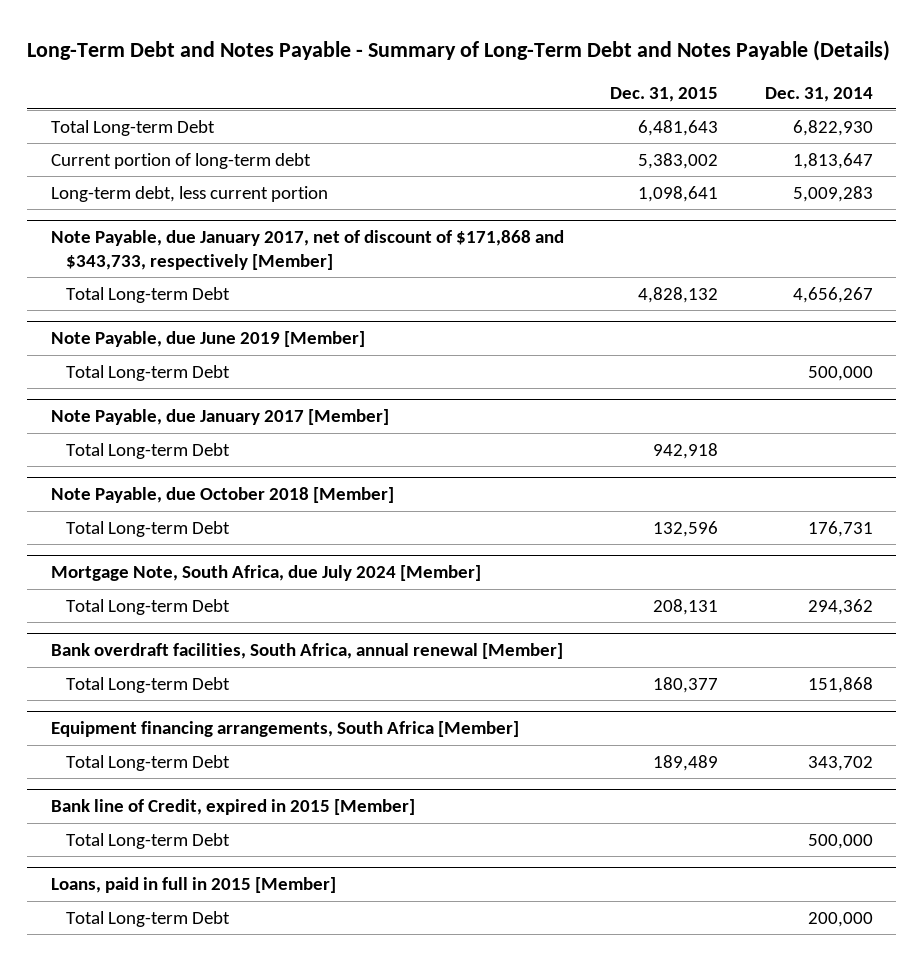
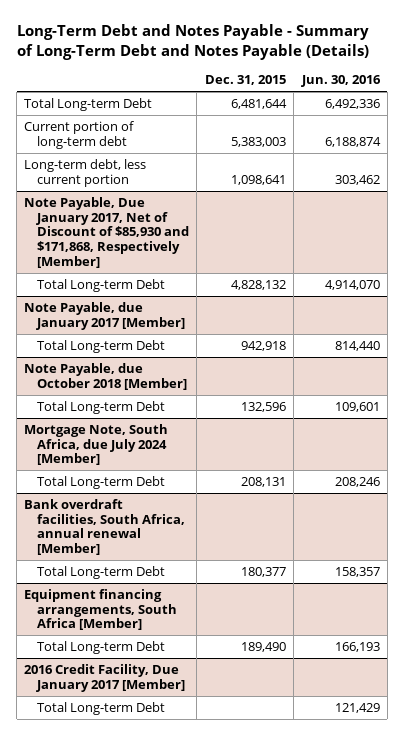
[764,86,873,102] Dec. 31, 2014 -> none
none -> [300,75,381,88] Jun. 30, 2016
[638,119,719,136] 6,481,643 -> [230,98,287,109] 6,481,644
[638,152,719,169] 5,383,002 -> [230,136,286,147] 5,383,003
[50,230,564,271] Note Payable, due January 2017, net of discount of $171,868 and $343,733, respectively [Member] -> [24,196,189,268] Note Payable, Due January 2017, Net of Discount of $85,930 and $171,868, Respectively [Member]
[50,331,365,348] Note Payable, due June 2019 [Member] -> none
[66,364,231,381] Total Long-term Debt -> none
[50,799,415,816] Bank line of Credit, expired in 2015 [Member] -> none
[66,832,231,849] Total Long-term Debt -> none
[50,877,336,894] Loans, paid in full in 2015 [Member] -> none
[653,754,719,771] 189,489 -> [240,641,286,652] 189,490
none -> [24,663,185,692] 2016 Credit Facility, Due January 2017 [Member]

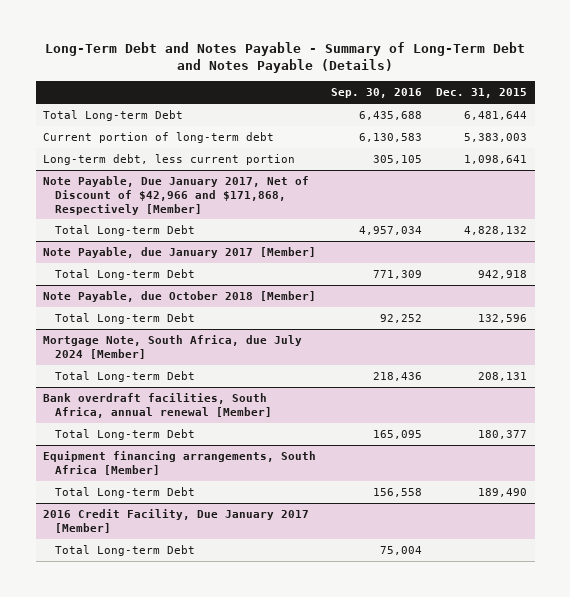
[300,75,381,88] Jun. 30, 2016 -> none
none -> [330,88,422,99] Sep. 30, 2016
[24,196,189,268] Note Payable, Due January 2017, Net of Discount of $85,930 and $171,868, Respectively [Member] -> [42,175,309,215] Note Payable, Due January 2017, Net of Discount of $42,966 and $171,868, Respectively [Member]

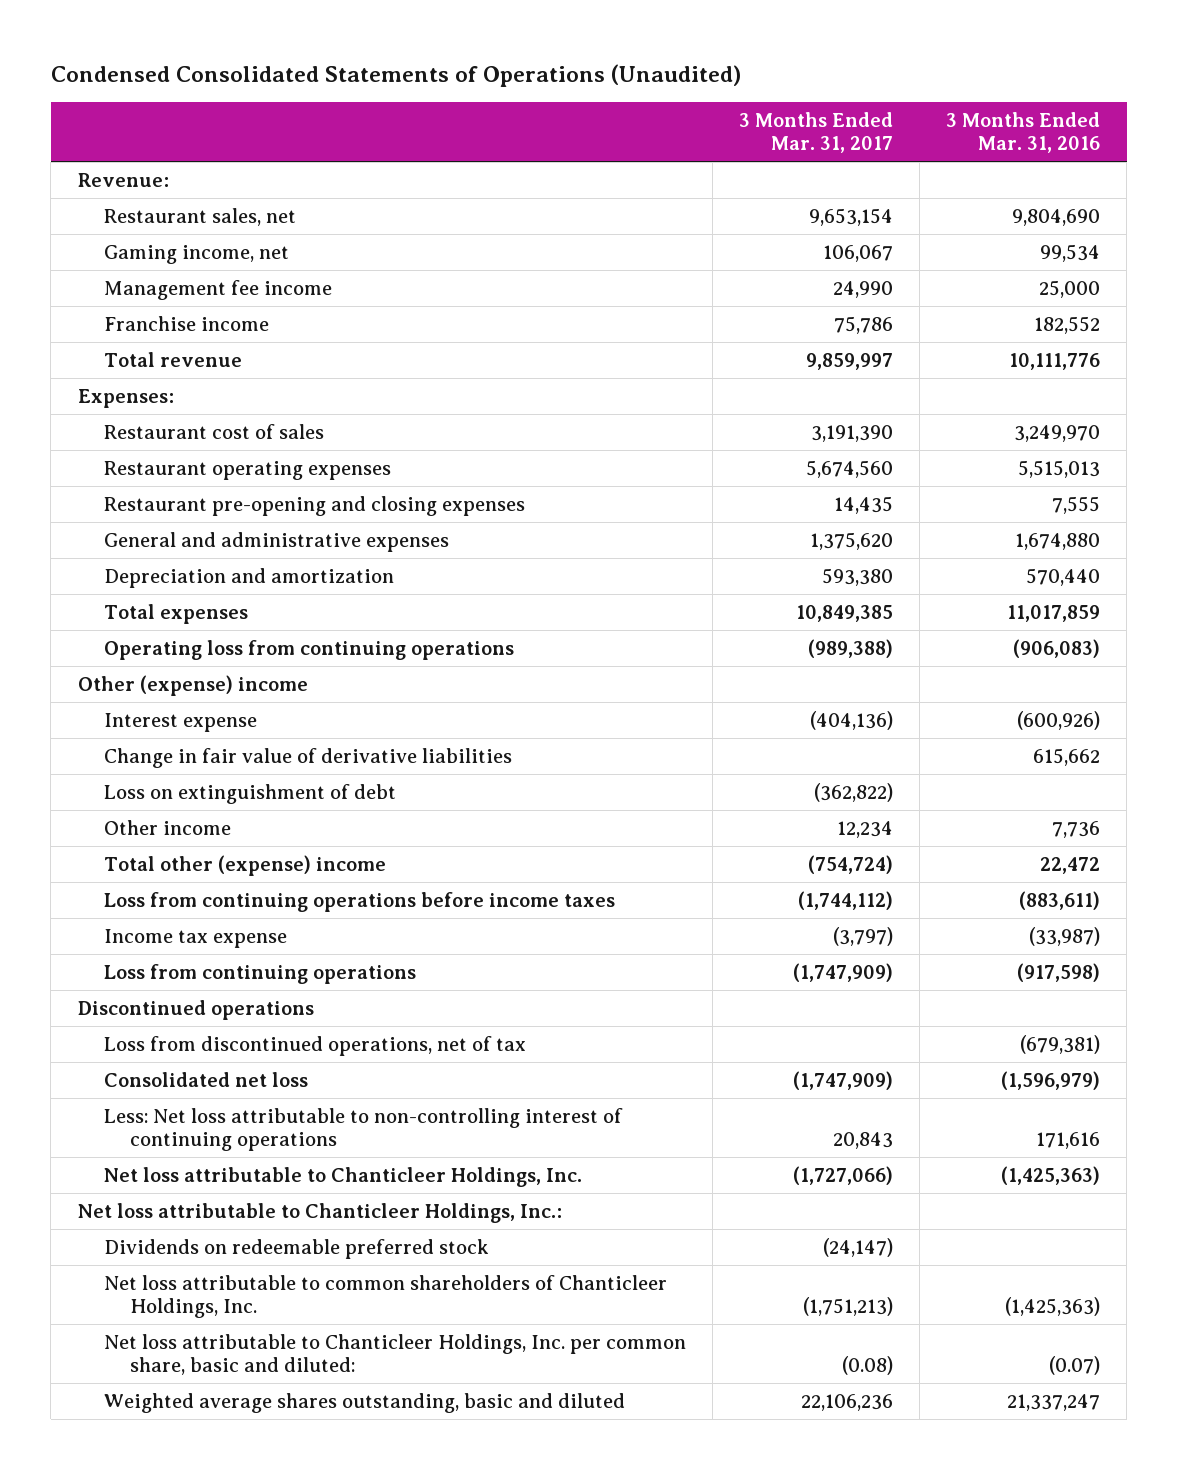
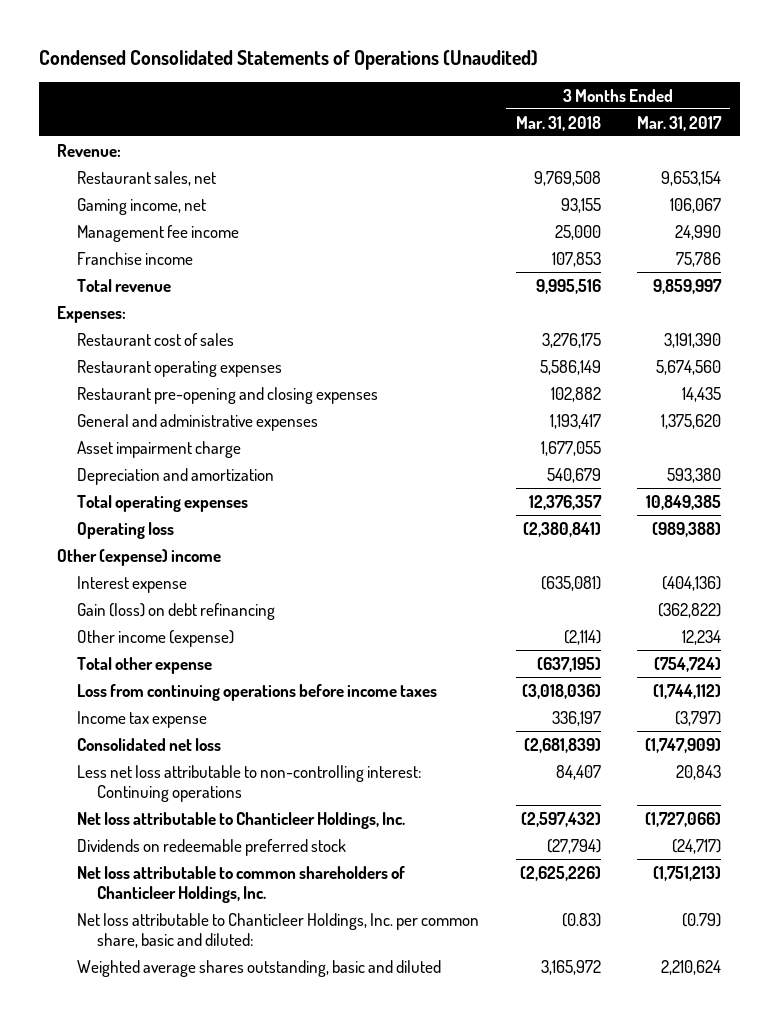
[945,111,1100,154] 3 Months Ended Mar. 31, 2016 -> none
none -> [515,115,601,131] Mar. 31, 2018
none -> [77,440,242,458] Asset impairment charge
[103,604,248,625] Total expenses -> [77,494,249,512] Total operating expenses
[103,640,514,661] Operating loss from continuing operations -> [77,521,175,539] Operating loss
[103,748,512,769] Change in fair value of derivative liabilities -> none
[103,784,396,805] Loss on extinguishment of debt -> [77,602,276,620] Gain (loss) on debt refinancing
[103,820,231,836] Other income -> [77,629,235,647] Other income (expense)
[103,855,386,877] Total other (expense) income -> [77,656,213,674] Total other expense
[103,964,416,985] Loss from continuing operations -> none
[77,1000,314,1021] Discontinued operations -> none
[103,1036,526,1057] Loss from discontinued operations, net of tax -> none
[103,1108,623,1152] Less: Net loss attributable to non-controlling interest of continuing operations -> [77,764,423,802] Less net loss attributable to non-controlling interest: Continuing operations
[77,1203,562,1224] Net loss attributable to Chanticleer Holdings, Inc.: -> none
[822,1238,893,1258] (24,147) -> [672,838,722,854] (24,717)
[841,1356,893,1376] (0.08) -> [682,912,722,927] (0.79)
[800,1394,893,1412] 22,106,236 -> [661,959,722,975] 2,210,624

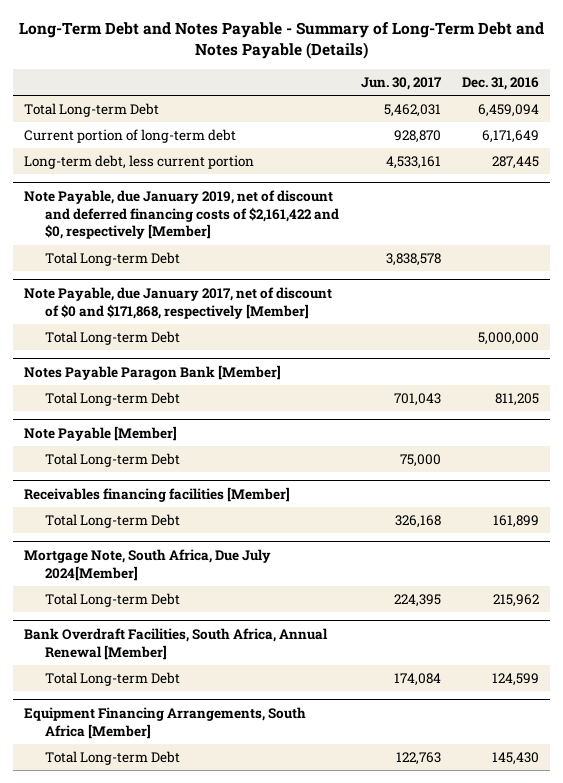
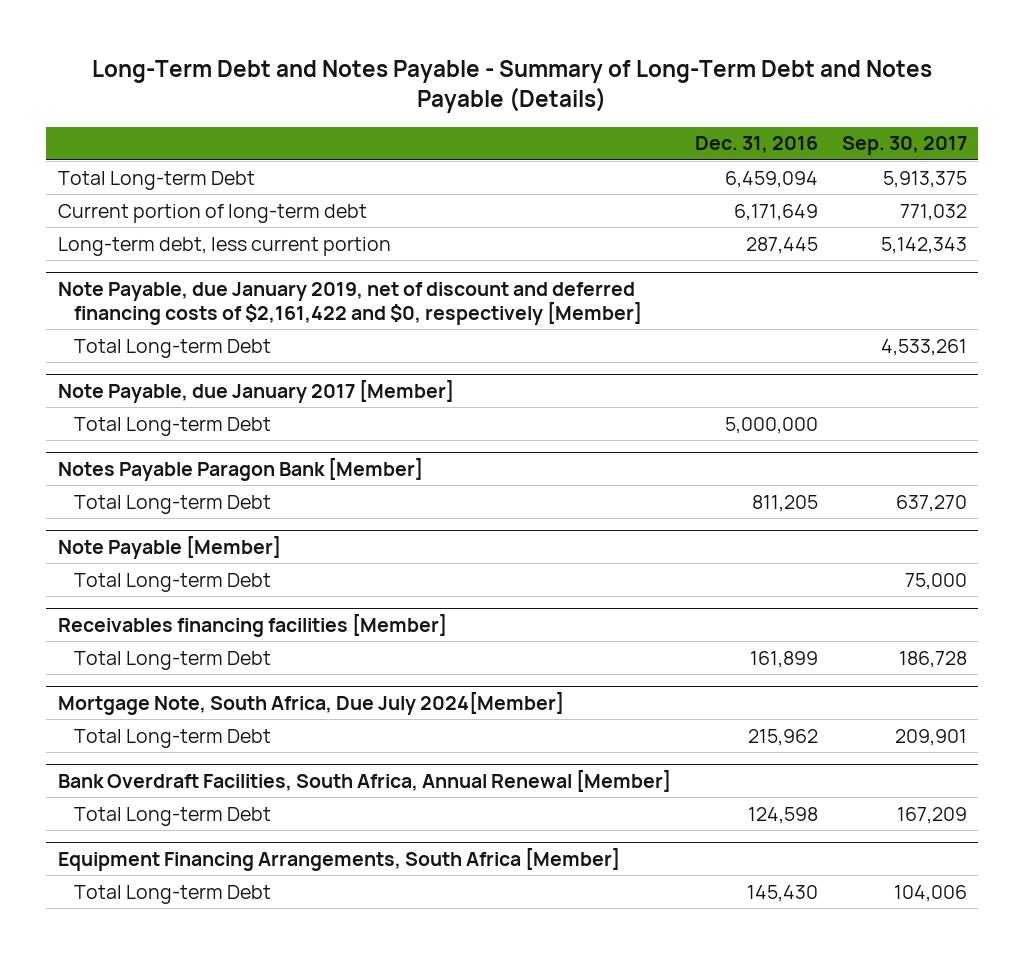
[360,77,442,91] Jun. 30, 2017 -> none
none -> [841,136,967,156] Sep. 30, 2017
[23,286,332,319] Note Payable, due January 2017, net of discount of $0 and $171,868, respectively [Member] -> [58,379,455,403] Note Payable, due January 2017 [Member]
[492,673,540,687] 124,599 -> [747,806,818,824] 124,598

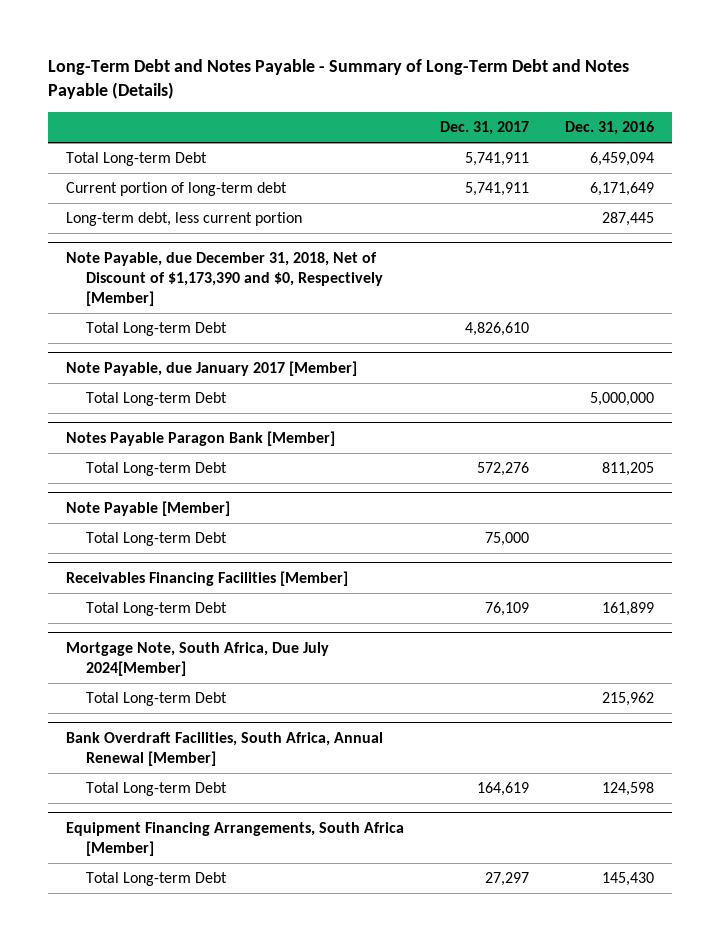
[841,136,967,156] Sep. 30, 2017 -> none
none -> [440,120,530,135] Dec. 31, 2017
[58,281,643,326] Note Payable, due January 2019, net of discount and deferred financing costs of $2,161,422 and $0, respectively [Member] -> [66,252,383,307] Note Payable, due December 31, 2018, Net of Discount of $1,173,390 and $0, Respectively [Member]
[58,613,448,637] Receivables financing facilities [Member] -> [66,571,349,587] Receivables Financing Facilities [Member]

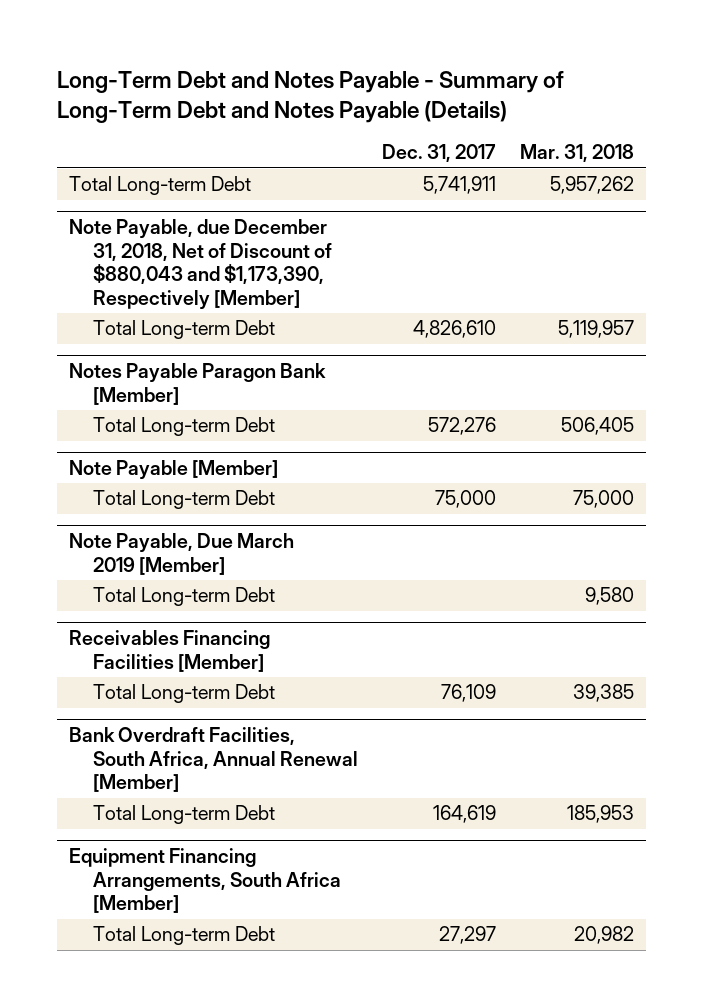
[565,120,655,135] Dec. 31, 2016 -> none
none -> [520,144,635,163] Mar. 31, 2018
[66,182,288,197] Current portion of long-term debt -> none
[66,212,303,227] Long-term debt, less current portion -> none
[66,252,383,307] Note Payable, due December 31, 2018, Net of Discount of $1,173,390 and $0, Respectively [Member] -> [69,219,333,310] Note Payable, due December 31, 2018, Net of Discount of $880,043 and $1,173,390, Respectively [Member]
[66,361,358,377] Note Payable, due January 2017 [Member] -> none
[85,392,227,407] Total Long-term Debt -> none
none -> [69,533,295,575] Note Payable, Due March 2019 [Member]
none -> [93,587,276,607] Total Long-term Debt
[66,642,330,677] Mortgage Note, South Africa, Due July 2024[Member] -> none
[85,692,227,707] Total Long-term Debt -> none

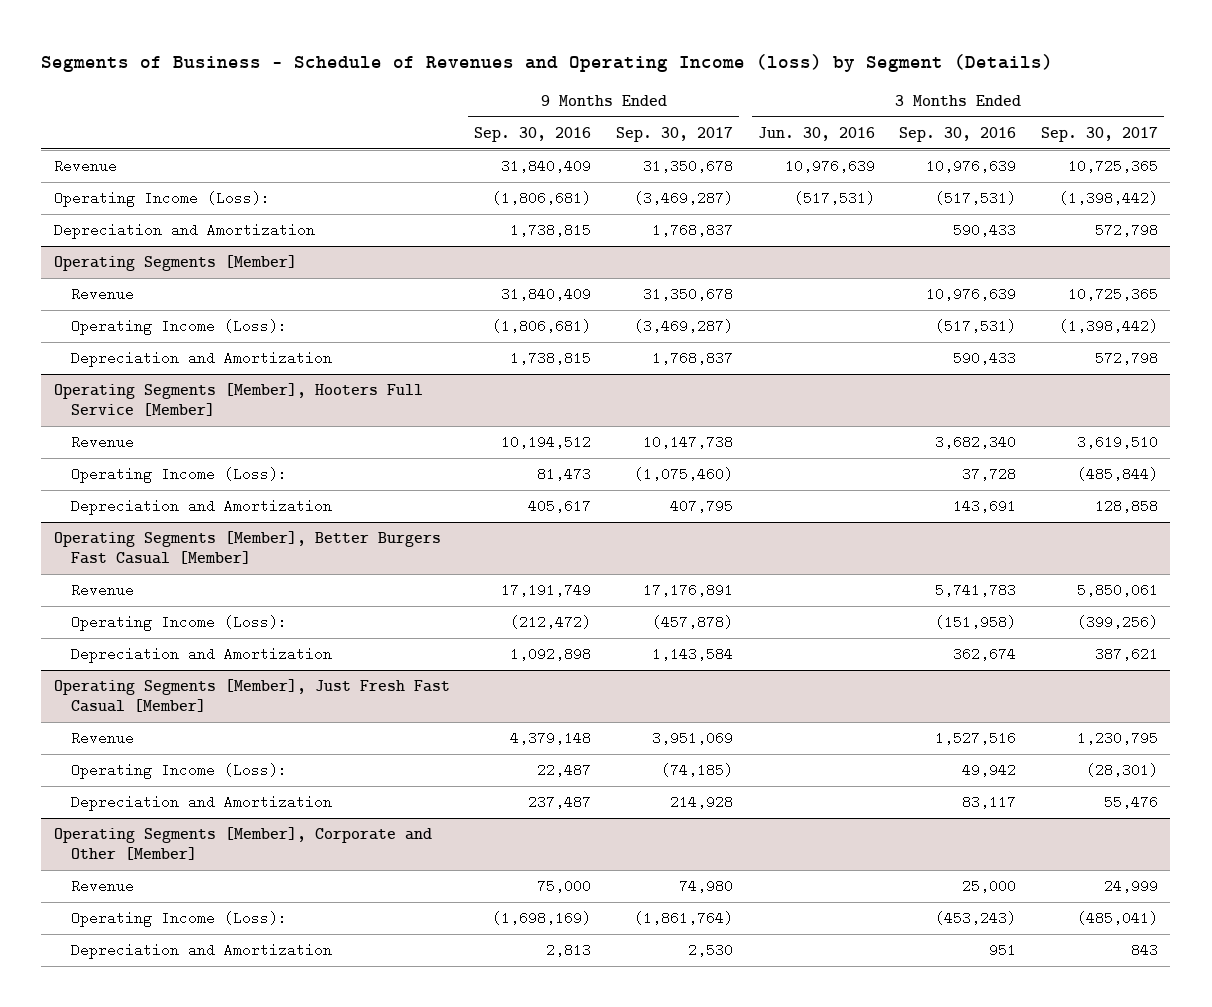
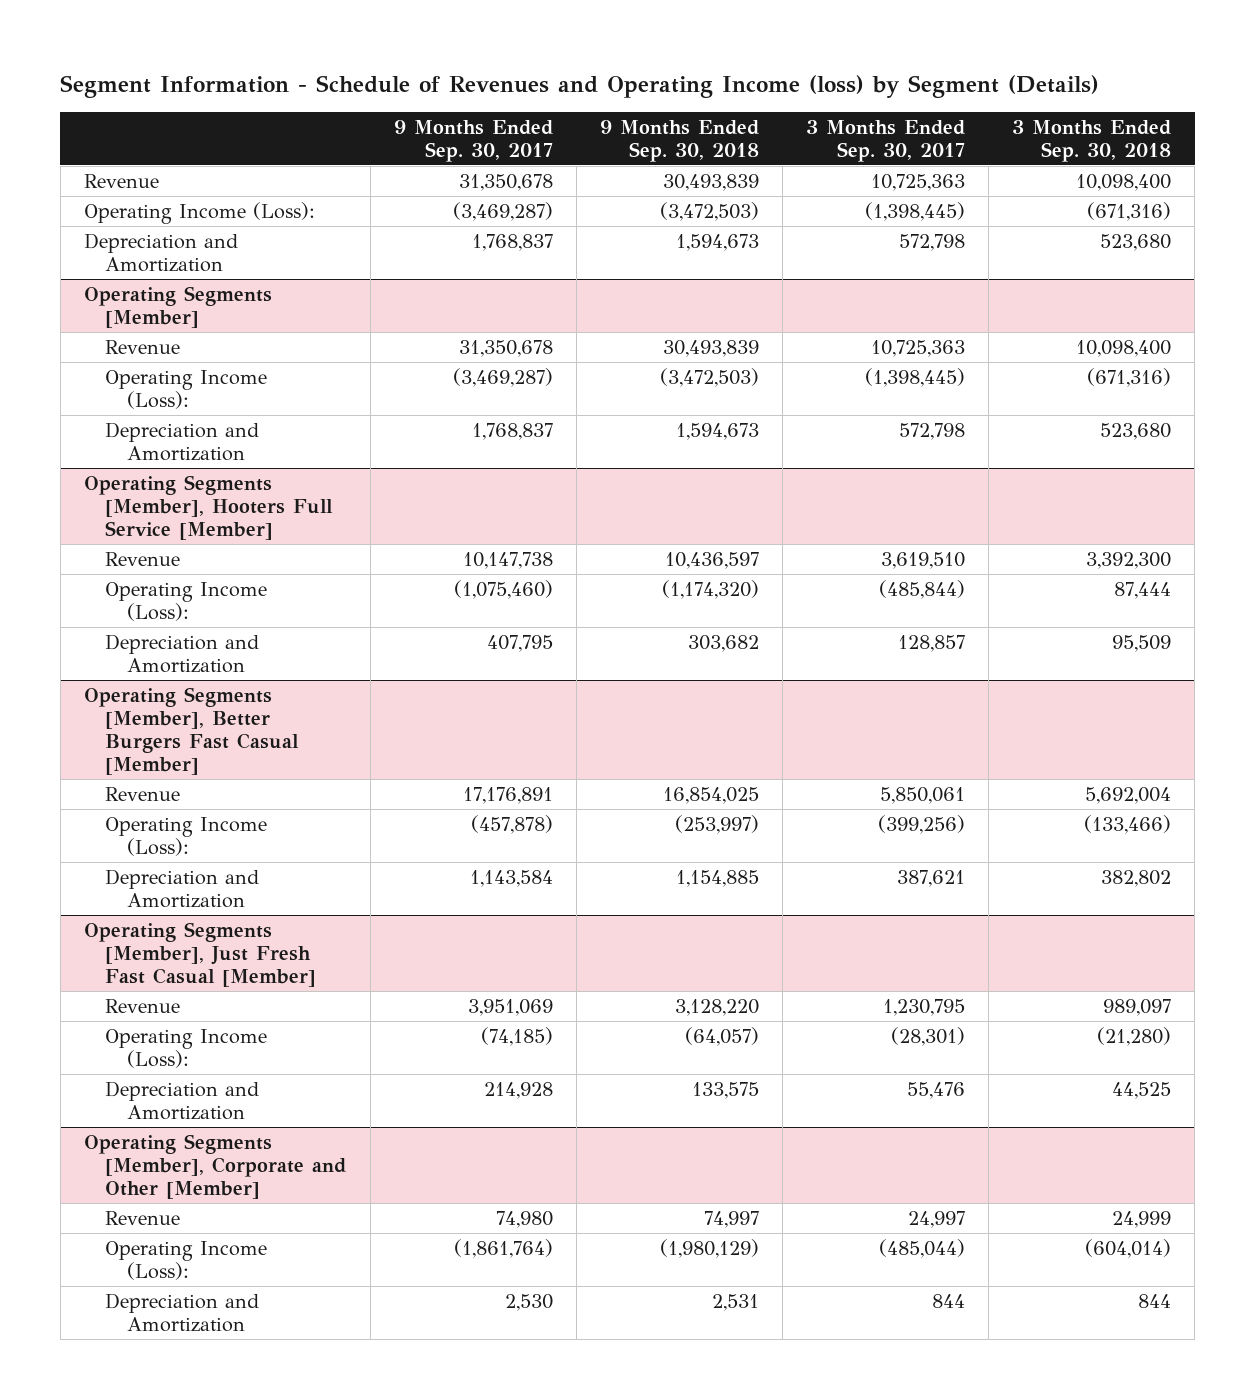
[41,53,1054,72] Segments of Business - Schedule of Revenues and Operating Income (loss) by Segment (Details) -> [60,74,1100,98] Segment Information - Schedule of Revenues and Operating Income (loss) by Segment (Details)
[474,126,592,142] Sep. 30, 2016 -> none
[757,126,875,141] Jun. 30, 2016 -> none
[899,126,1017,142] Sep. 30, 2016 -> none
none -> [599,119,759,162] 9 Months Ended Sep. 30, 2018
none -> [1012,119,1172,162] 3 Months Ended Sep. 30, 2018
[1068,159,1159,174] 10,725,365 -> [871,173,966,191] 10,725,363
[1059,191,1159,206] (1,398,442) -> [865,201,966,221] (1,398,445)
[1068,287,1159,302] 10,725,365 -> [871,339,966,357] 10,725,363
[1059,319,1159,334] (1,398,442) -> [865,367,966,387] (1,398,445)
[1095,499,1159,514] 128,858 -> [898,634,966,652] 128,857
[1104,879,1159,894] 24,999 -> [908,1210,966,1228] 24,997
[1077,911,1159,926] (485,041) -> [879,1238,966,1258] (485,044)
[1131,943,1159,958] 843 -> [932,1293,966,1308] 844

